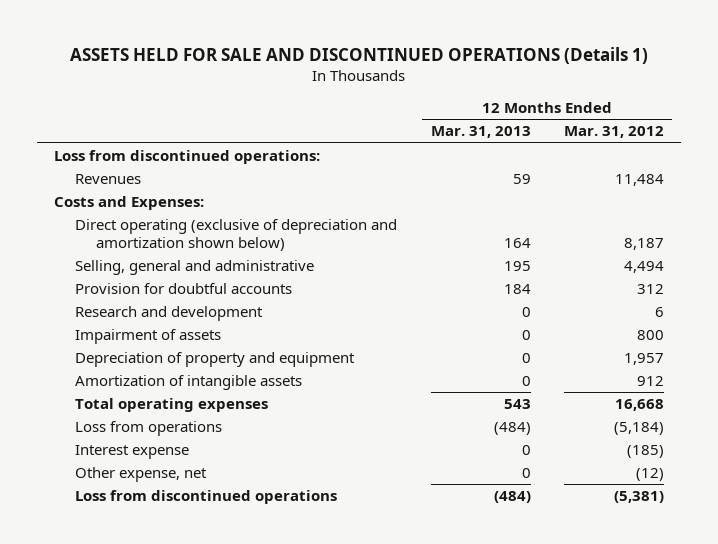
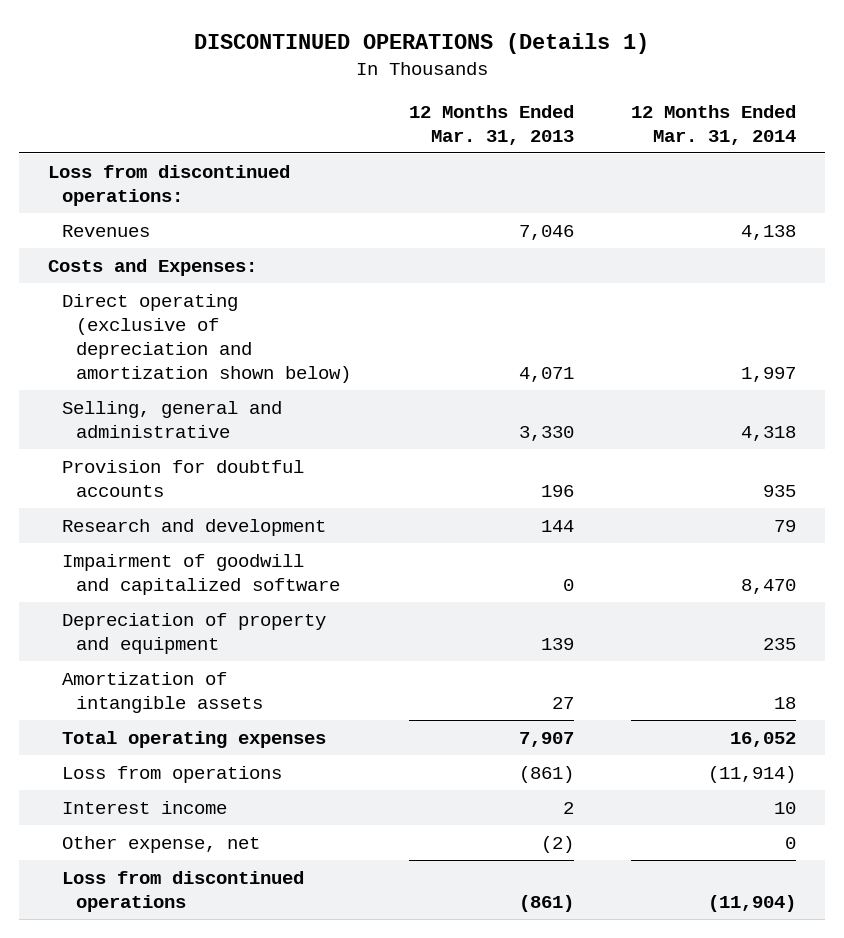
[70,46,649,64] ASSETS HELD FOR SALE AND DISCONTINUED OPERATIONS (Details 1) -> [193,32,649,54] DISCONTINUED OPERATIONS (Details 1)
[563,126,664,139] Mar. 31, 2012 -> none
none -> [630,104,796,146] 12 Months Ended Mar. 31, 2014
[512,174,531,185] 59 -> [518,224,574,240] 7,046
[75,445,190,460] Interest expense -> none
[503,237,531,248] 164 -> [518,367,574,383] 4,071
[503,261,531,272] 195 -> [518,425,574,441] 3,330
[503,284,531,295] 184 -> [540,484,574,497] 196
[521,307,531,318] 0 -> [540,519,574,532] 144
[75,329,222,345] Impairment of assets -> [62,553,341,595] Impairment of goodwill and capitalized software
[521,353,531,364] 0 -> [540,637,574,650] 139
[521,376,531,387] 0 -> [551,696,574,709] 27
[503,399,531,410] 543 -> [518,731,574,747] 7,907
[493,422,531,436] (484) -> [518,765,574,783] (861)
none -> [62,800,228,814] Interest income
[521,468,531,479] 0 -> [540,835,574,853] (2)
[493,491,531,504] (484) -> [518,894,574,912] (861)

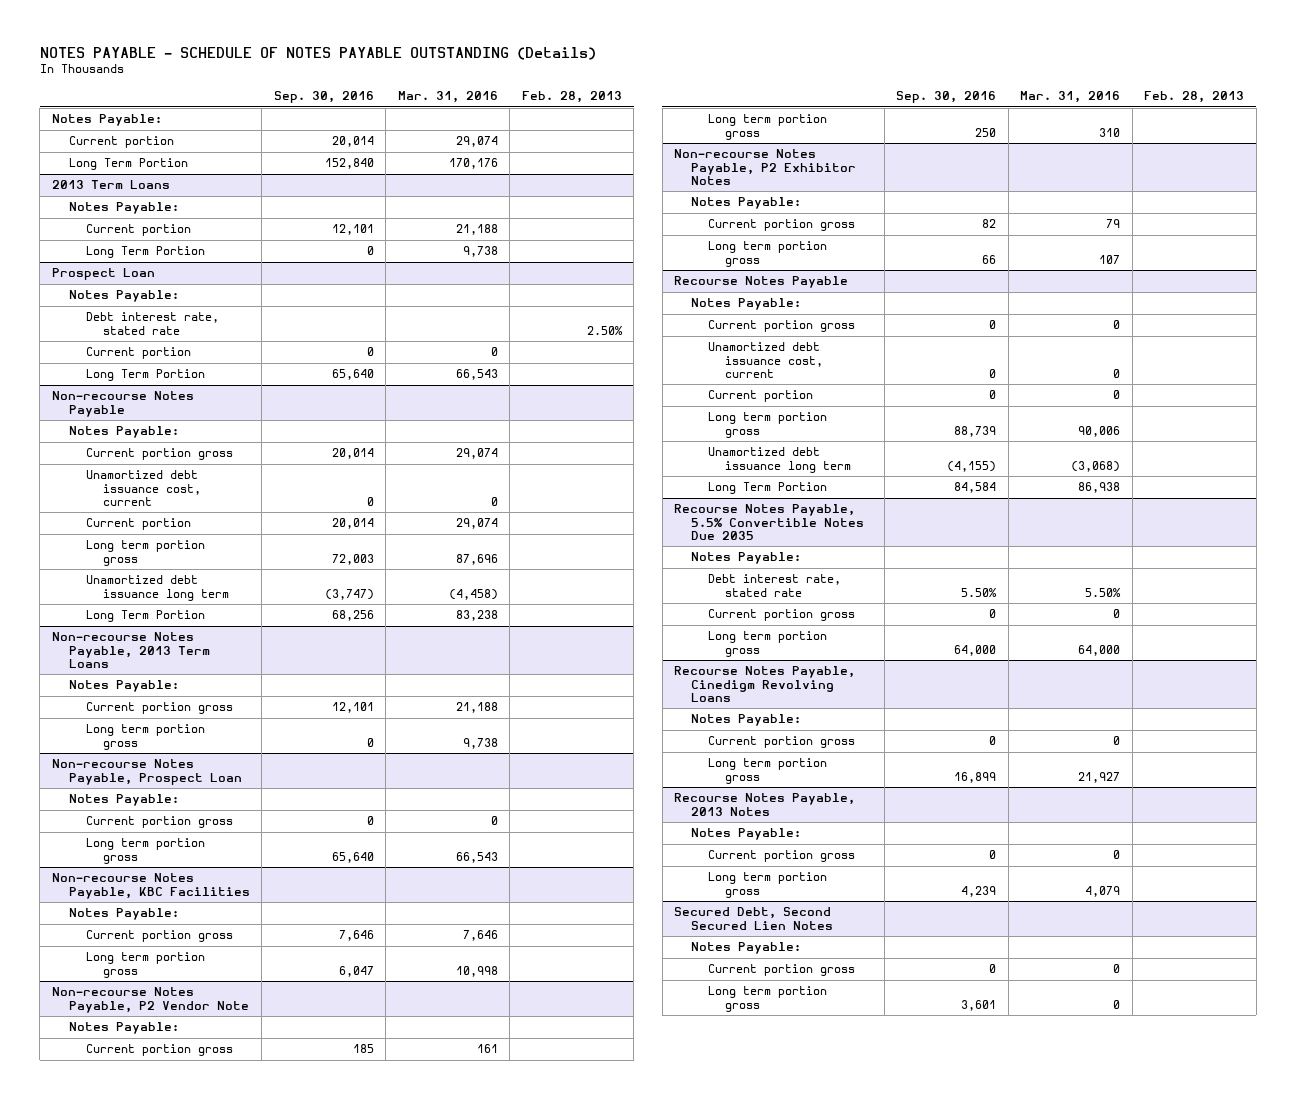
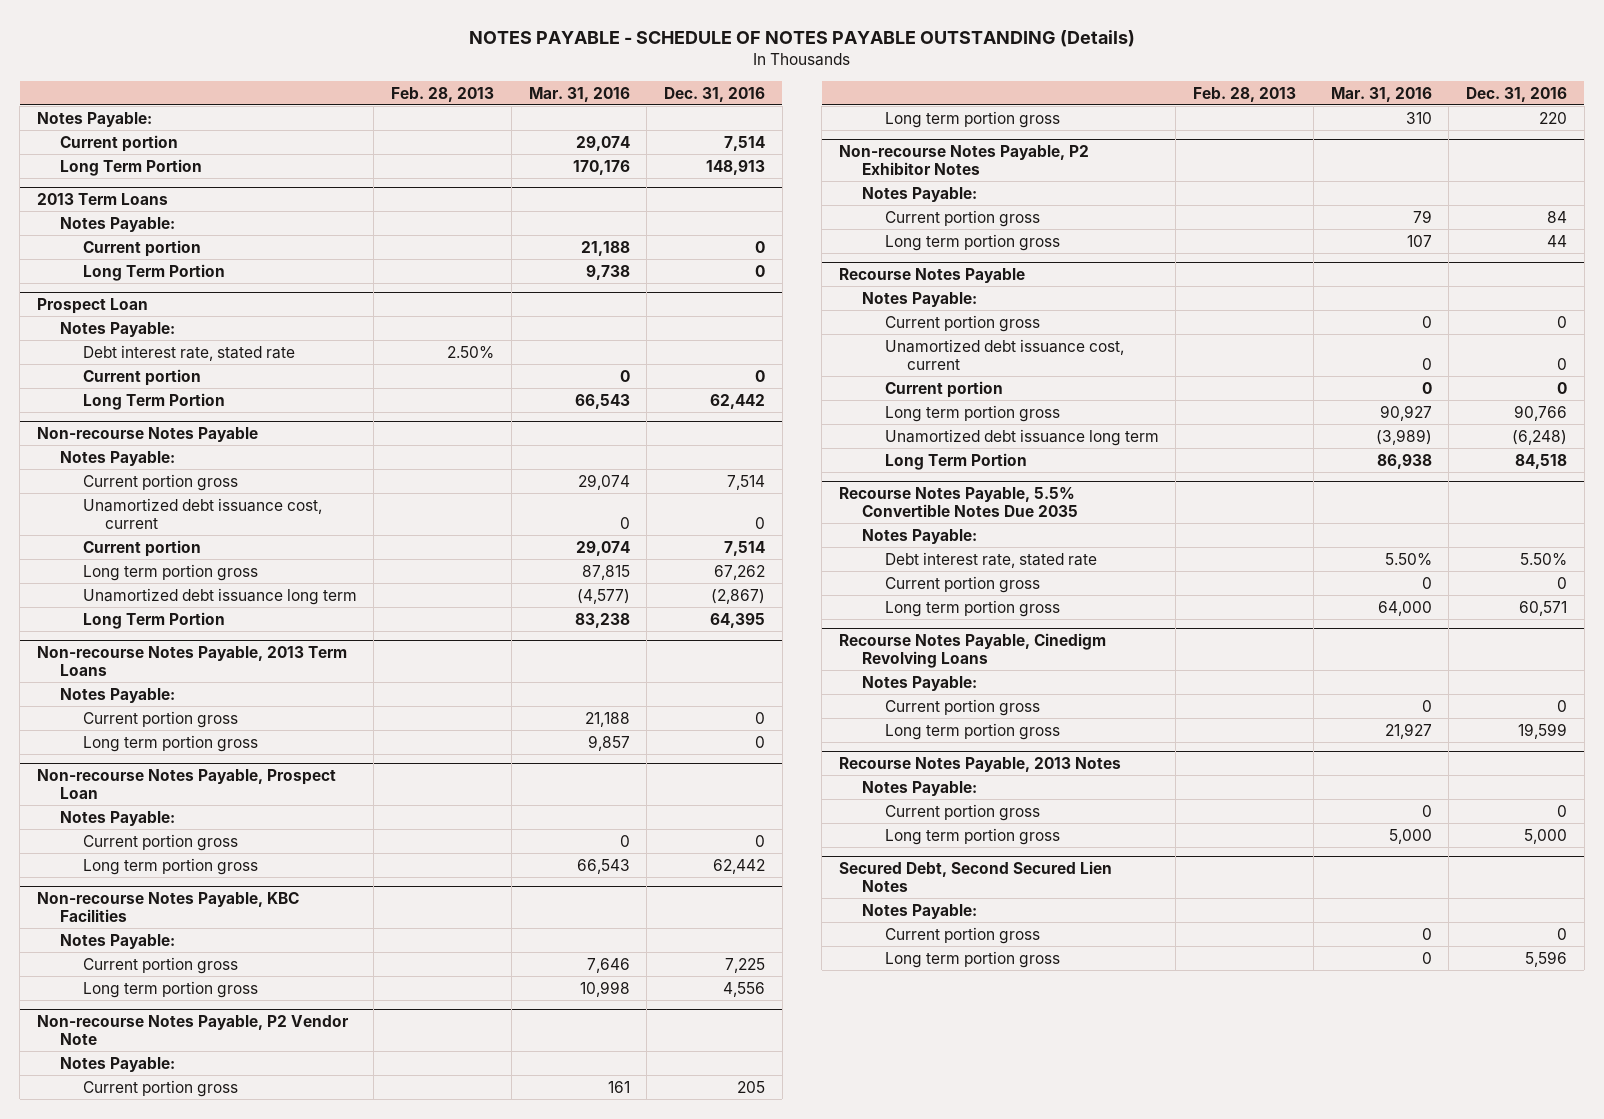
[273,91,374,104] Sep. 30, 2016 -> none
none -> [664,86,766,102] Dec. 31, 2016
[455,553,498,565] 87,696 -> [581,564,630,580] 87,815
[448,588,498,600] (4,458) -> [576,588,630,604] (4,577)
[462,737,498,749] 9,738 -> [587,734,630,751] 9,857
[1078,425,1121,437] 90,006 -> [1379,404,1432,421] 90,927
[1071,460,1121,472] (3,068) -> [1375,428,1432,445] (3,989)
[1085,885,1121,897] 4,079 -> [1388,828,1432,844] 5,000

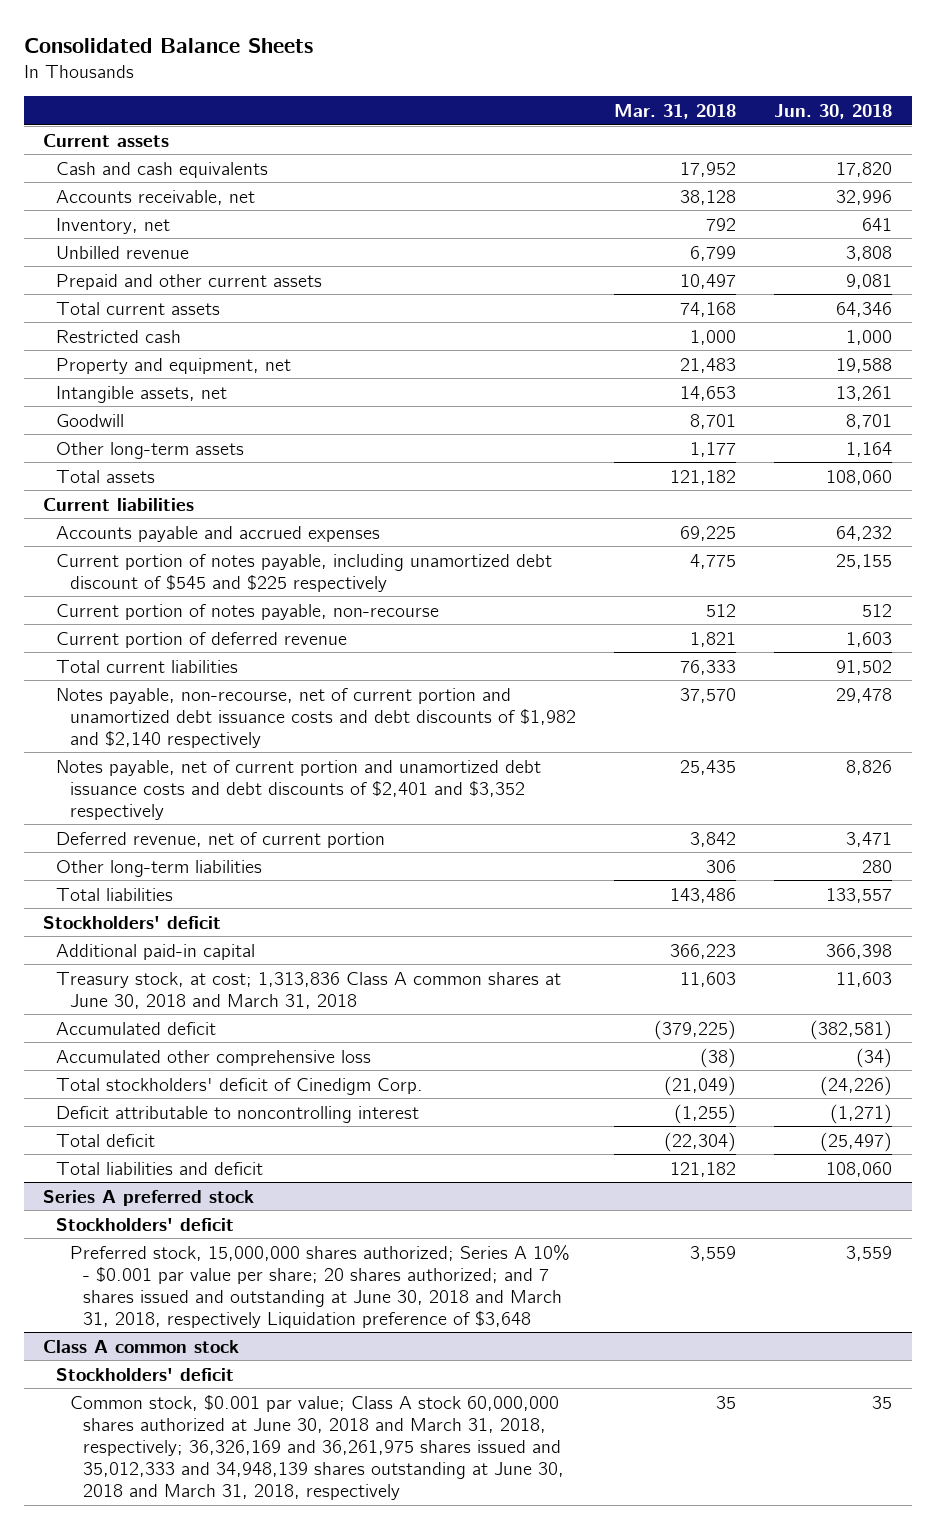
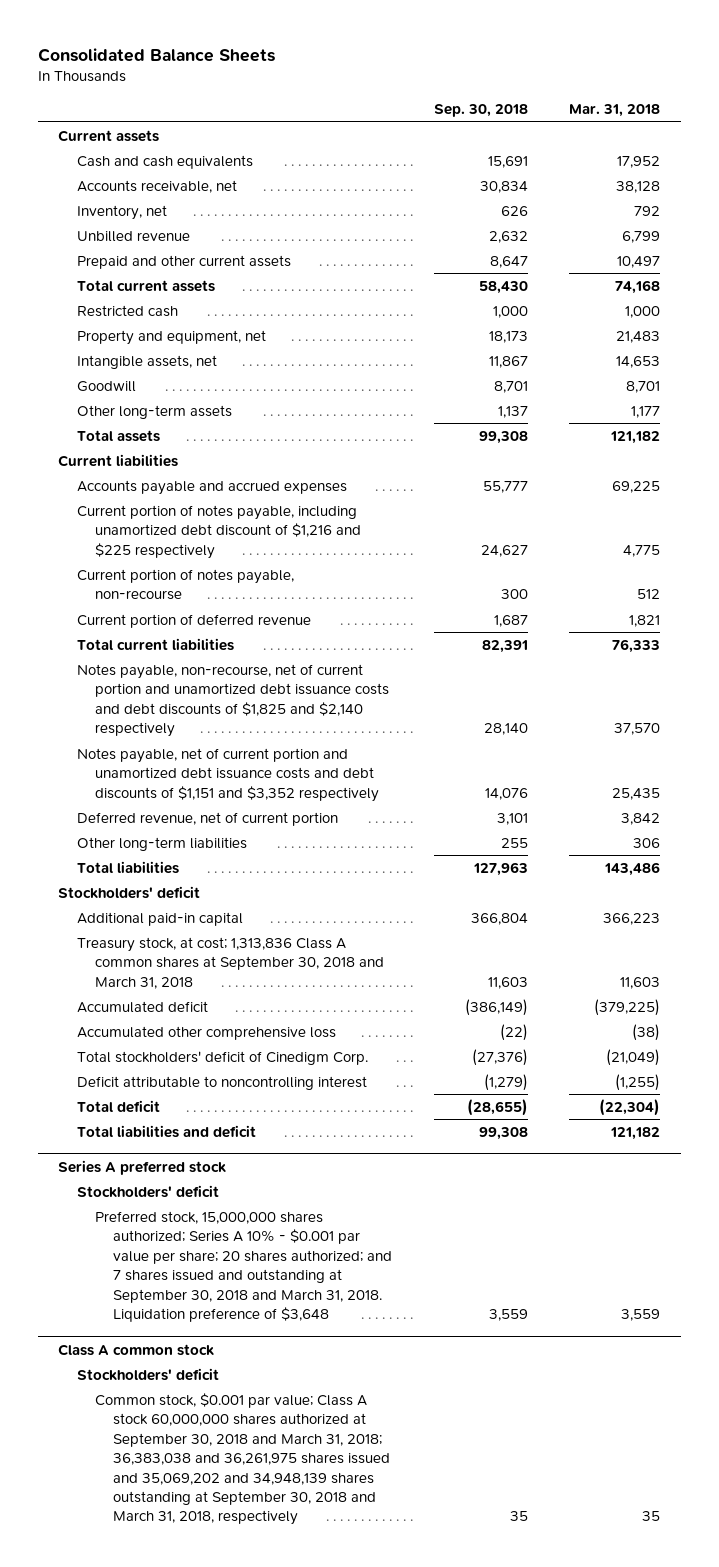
[774,103,893,119] Jun. 30, 2018 -> none
none -> [433,104,528,118] Sep. 30, 2018
[56,553,553,592] Current portion of notes payable, including unamortized debt discount of $545 and $225 respectively -> [76,504,361,559] Current portion of notes payable, including unamortized debt discount of $1,216 and $225 respectively
[56,687,576,748] Notes payable, non-recourse, net of current portion and unamortized debt issuance costs and debt discounts of $1,982 and $2,140 respectively -> [76,663,389,738] Notes payable, non-recourse, net of current portion and unamortized debt issuance costs and debt discounts of $1,825 and $2,140 respectively
[56,759,542,820] Notes payable, net of current portion and unamortized debt issuance costs and debt discounts of $2,401 and $3,352 respectively -> [76,747,379,802] Notes payable, net of current portion and unamortized debt issuance costs and debt discounts of $1,151 and $3,352 respectively
[56,971,562,1009] Treasury stock, at cost; 1,313,836 Class A common shares at June 30, 2018 and March 31, 2018 -> [76,936,384,989] Treasury stock, at cost; 1,313,836 Class A common shares at September 30, 2018 and March 31, 2018
[69,1244,570,1328] Preferred stock, 15,000,000 shares authorized; Series A 10% - $0.001 par value per share; 20 shares authorized; and 7 shares issued and outstanding at June 30, 2018 and March 31, 2018, respectively Liquidation preference of $3,648 -> [94,1210,393,1322] Preferred stock, 15,000,000 shares authorized; Series A 10% - $0.001 par value per share; 20 shares authorized; and 7 shares issued and outstanding at September 30, 2018 and March 31, 2018. Liquidation preference of $3,648
[69,1394,565,1500] Common stock, $0.001 par value; Class A stock 60,000,000 shares authorized at June 30, 2018 and March 31, 2018, respectively; 36,326,169 and 36,261,975 shares issued and 35,012,333 and 34,948,139 shares outstanding at June 30, 2018 and March 31, 2018, respectively -> [94,1392,391,1526] Common stock, $0.001 par value; Class A stock 60,000,000 shares authorized at September 30, 2018 and March 31, 2018; 36,383,038 and 36,261,975 shares issued and 35,069,202 and 34,948,139 shares outstanding at September 30, 2018 and March 31, 2018, respectively

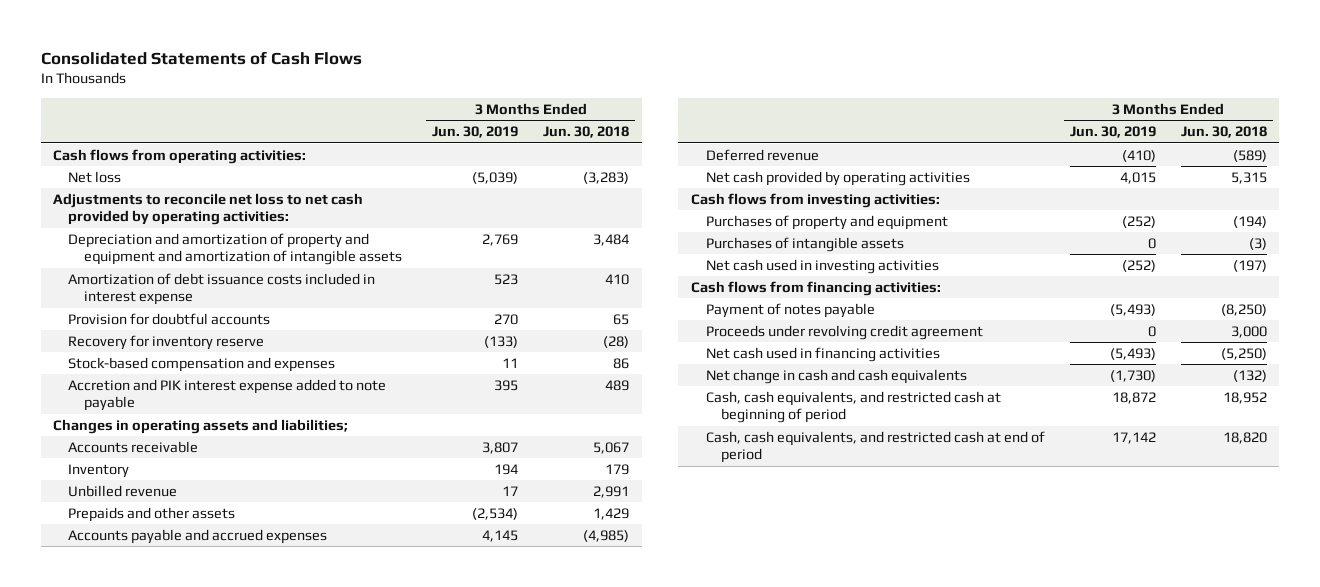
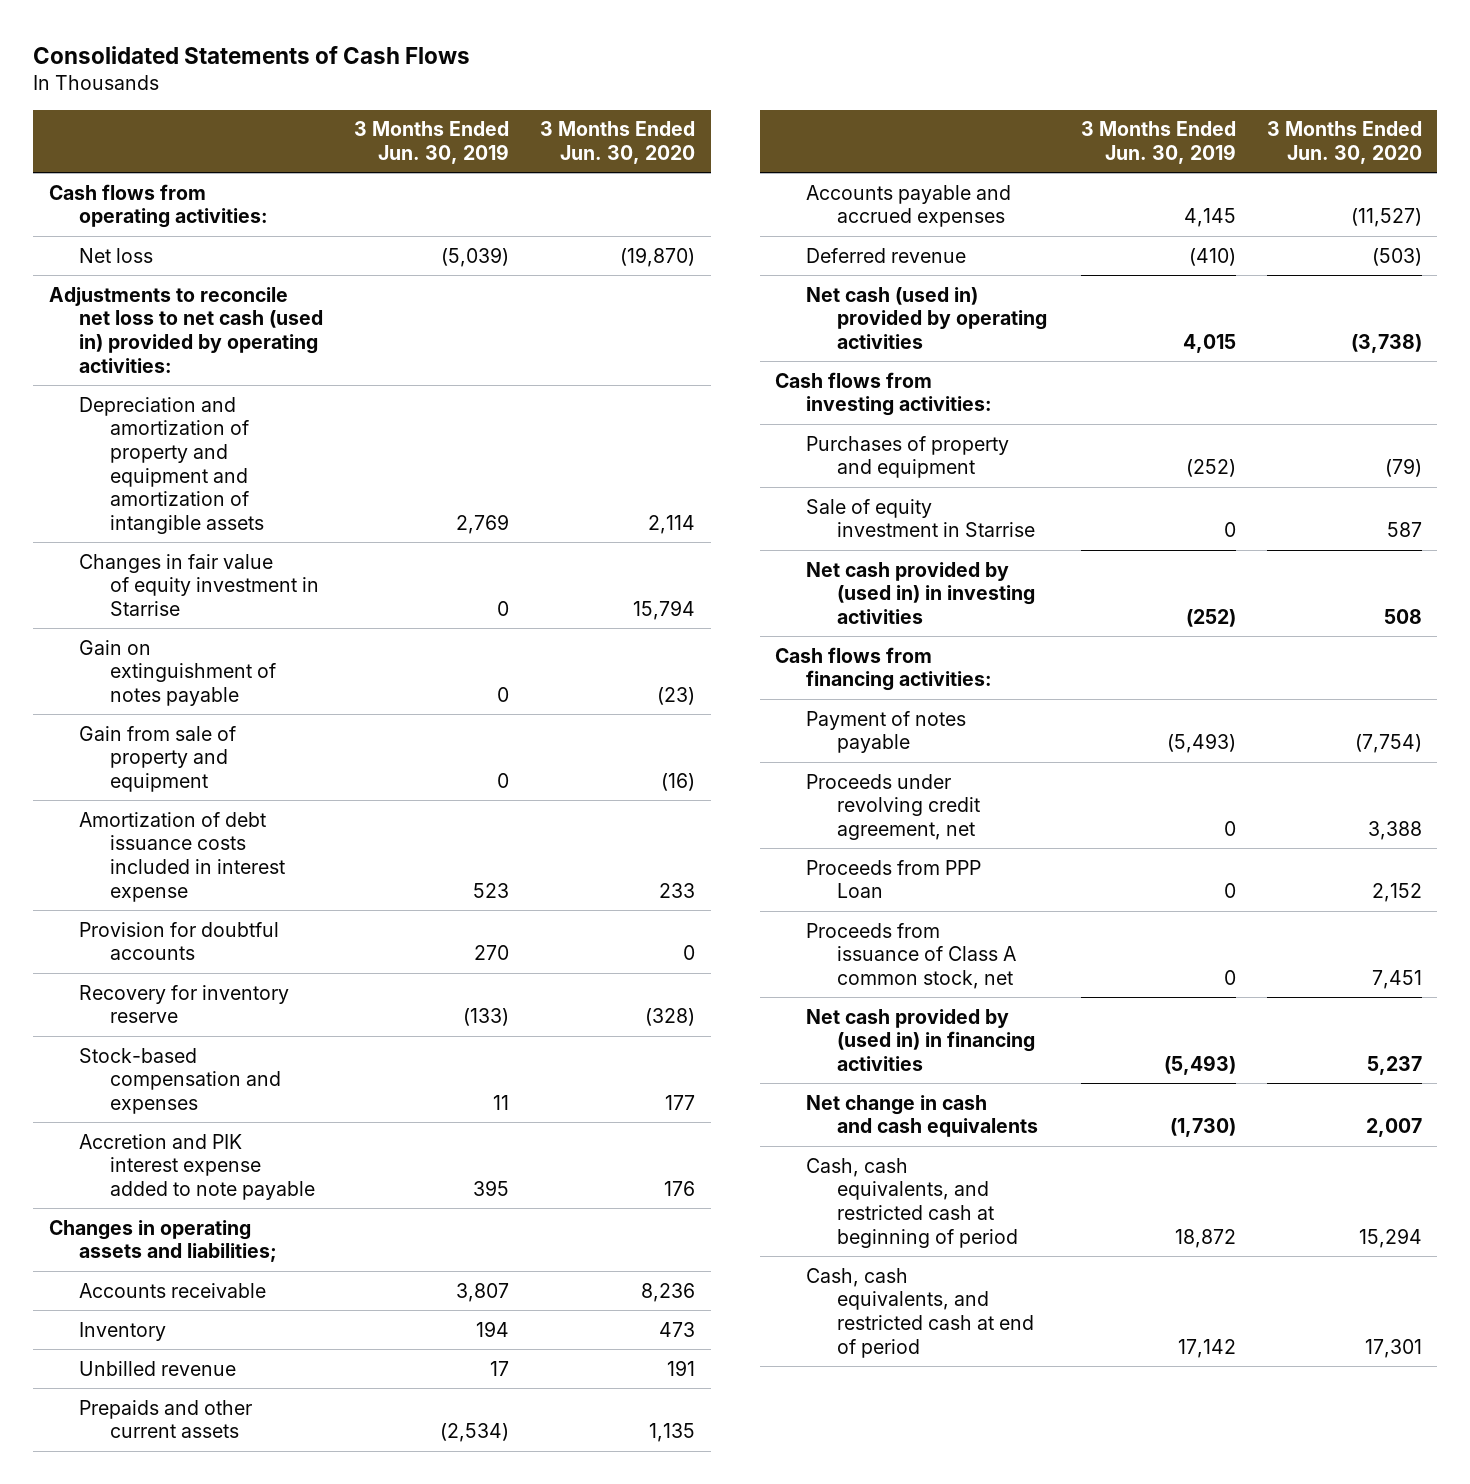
[543,126,630,139] Jun. 30, 2018 -> none
none -> [540,121,696,164] 3 Months Ended Jun. 30, 2020
[53,192,364,226] Adjustments to reconcile net loss to net cash provided by operating activities: -> [48,286,324,373] Adjustments to reconcile net loss to net cash (used in) provided by operating activities:
none -> [79,553,320,617] Changes in fair value of equity investment in Starrise
none -> [79,639,277,707] Gain on extinguishment of notes payable
none -> [79,725,237,793] Gain from sale of property and equipment
[68,506,236,522] Prepaids and other assets -> [79,1399,253,1439] Prepaids and other current assets
[706,170,971,186] Net cash provided by operating activities -> [805,286,1047,350] Net cash (used in) provided by operating activities
[706,236,905,252] Purchases of intangible assets -> none
none -> [805,498,1035,538] Sale of equity investment in Starrise
[706,258,940,274] Net cash used in investing activities -> [805,561,1035,625] Net cash provided by (used in) in investing activities
[706,324,984,340] Proceeds under revolving credit agreement -> [805,773,980,841] Proceeds under revolving credit agreement, net
none -> [805,859,981,899] Proceeds from PPP Loan
none -> [805,922,1016,990] Proceeds from issuance of Class A common stock, net
[706,346,941,362] Net cash used in financing activities -> [805,1008,1035,1072] Net cash provided by (used in) in financing activities

